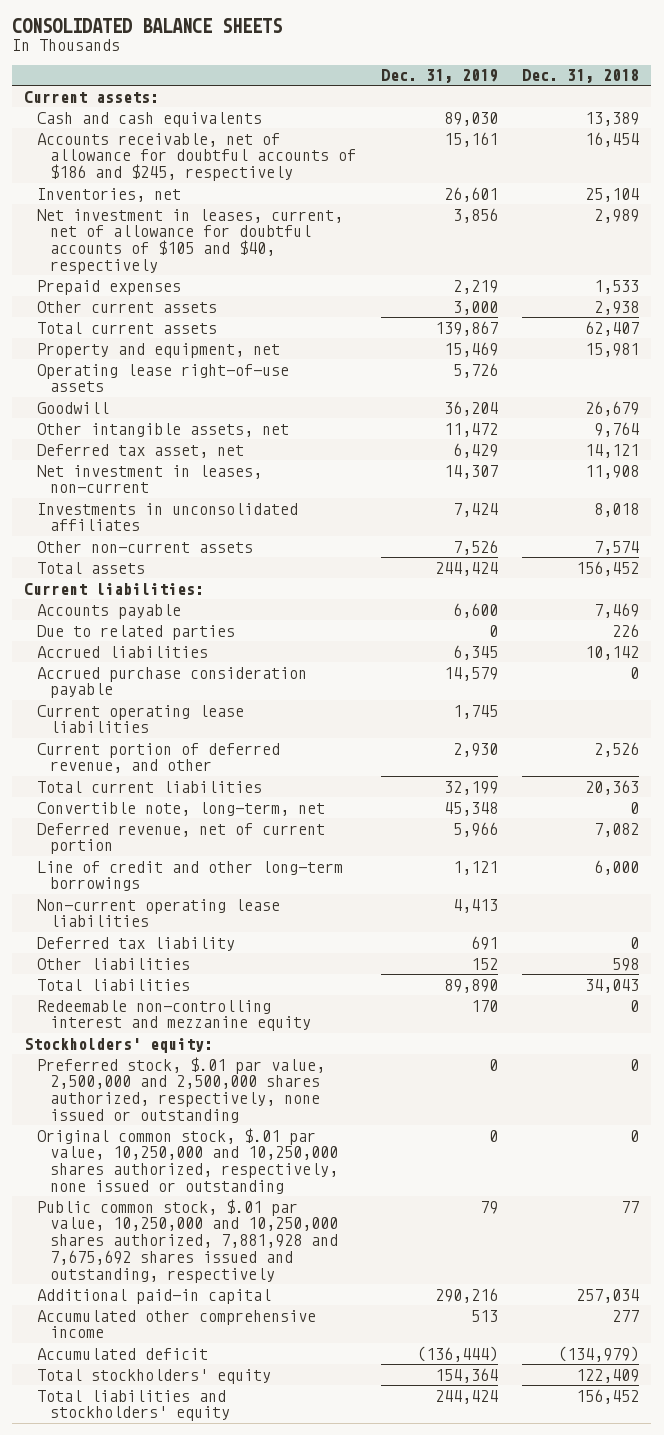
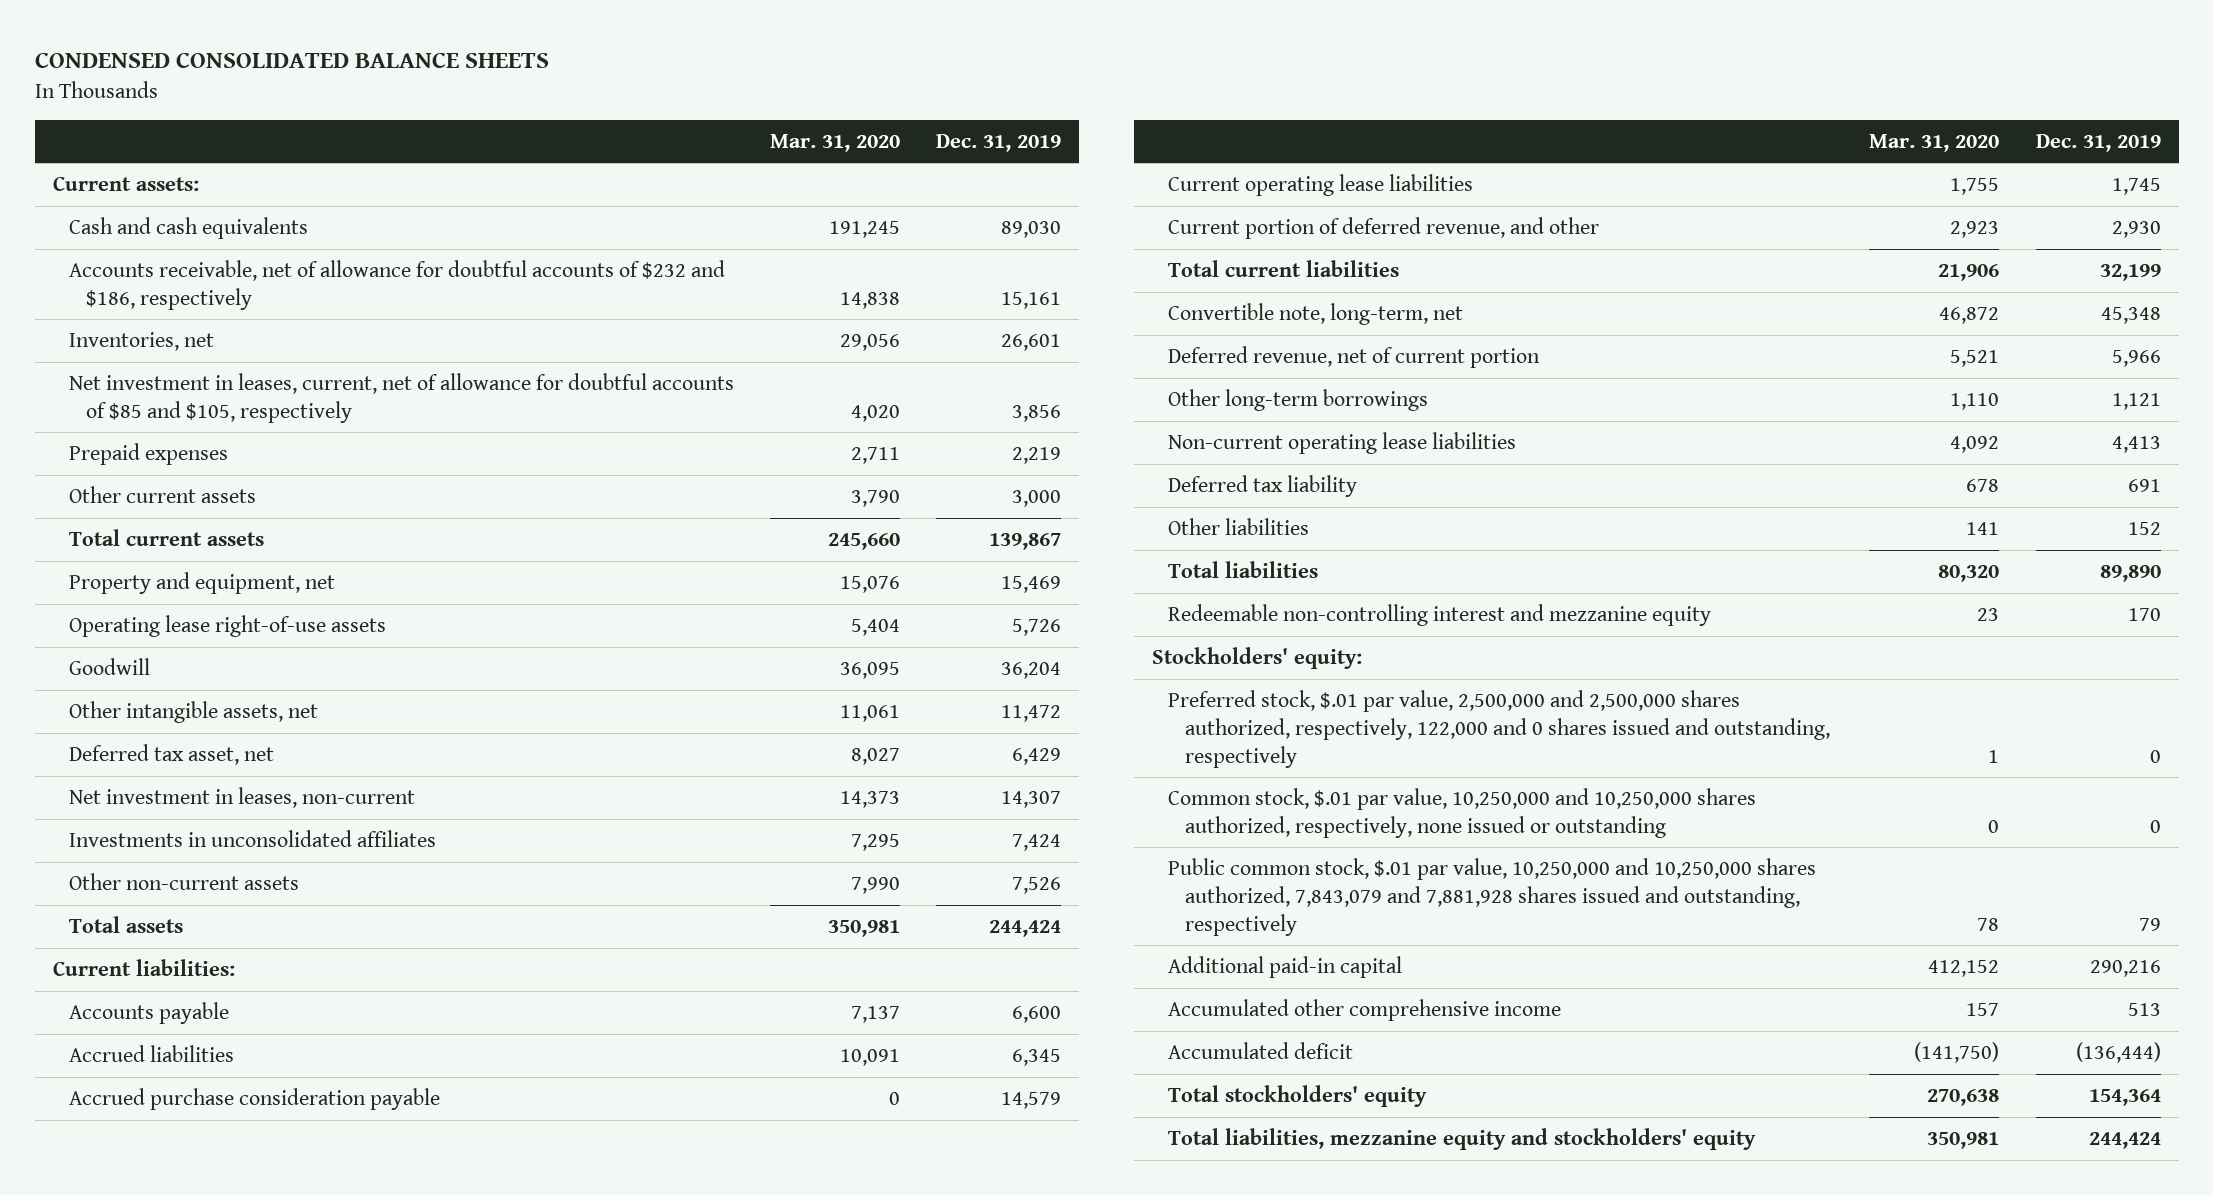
[12,18,283,34] CONSOLIDATED BALANCE SHEETS -> [34,52,549,69] CONDENSED CONSOLIDATED BALANCE SHEETS
[522,69,640,84] Dec. 31, 2018 -> none
none -> [770,133,901,152] Mar. 31, 2020
[37,132,357,182] Accounts receivable, net of allowance for doubtful accounts of $186 and $245, respectively -> [69,260,726,310] Accounts receivable, net of allowance for doubtful accounts of $232 and $186, respectively
[37,208,344,275] Net investment in leases, current, net of allowance for doubtful accounts of $105 and $40, respectively -> [69,373,735,423] Net investment in leases, current, net of allowance for doubtful accounts of $85 and $105, respectively
[37,624,236,640] Due to related parties -> none
[37,860,344,892] Line of credit and other long-term borrowings -> [1168,389,1429,412] Other long-term borrowings
[37,1056,326,1124] Preferred stock, $.01 par value, 2,500,000 and 2,500,000 shares authorized, respectively, none issued or outstanding -> [1168,690,1830,768] Preferred stock, $.01 par value, 2,500,000 and 2,500,000 shares authorized, respectively, 122,000 and 0 shares issued and outstanding, respectively
[37,1127,339,1195] Original common stock, $.01 par value, 10,250,000 and 10,250,000 shares authorized, respectively, none issued or outstanding -> [1168,788,1757,838] Common stock, $.01 par value, 10,250,000 and 10,250,000 shares authorized, respectively, none issued or outstanding
[37,1198,339,1284] Public common stock, $.01 par value, 10,250,000 and 10,250,000 shares authorized, 7,881,928 and 7,675,692 shares issued and outstanding, respectively -> [1168,858,1817,936] Public common stock, $.01 par value, 10,250,000 and 10,250,000 shares authorized, 7,843,079 and 7,881,928 shares issued and outstanding, respectively
[37,1389,231,1422] Total liabilities and stockholders' equity -> [1168,1128,1757,1151] Total liabilities, mezzanine equity and stockholders' equity

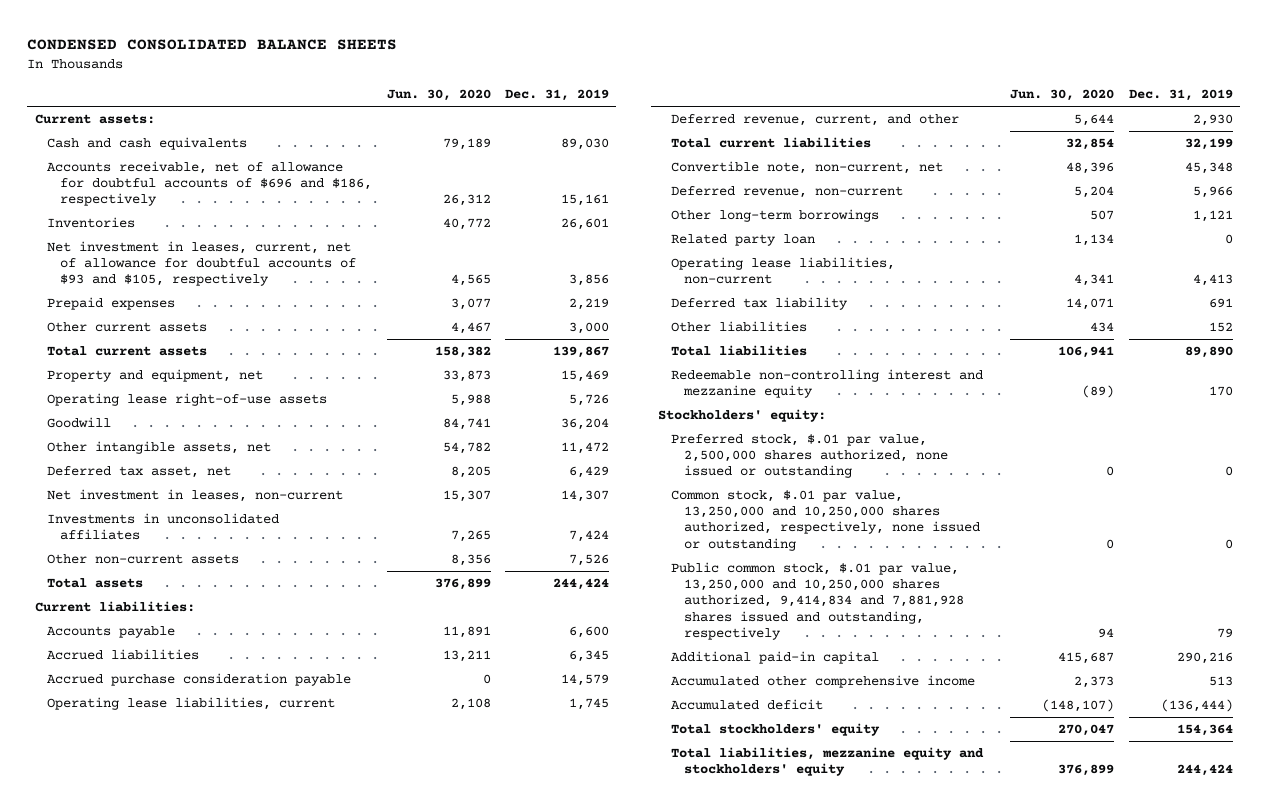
[770,133,901,152] Mar. 31, 2020 -> none
none -> [386,89,491,102] Jun. 30, 2020
[69,260,726,310] Accounts receivable, net of allowance for doubtful accounts of $232 and $186, respectively -> [47,161,373,207] Accounts receivable, net of allowance for doubtful accounts of $696 and $186, respectively
[69,332,215,352] Inventories, net -> [47,217,136,229] Inventories
[69,373,735,423] Net investment in leases, current, net of allowance for doubtful accounts of $85 and $105, respectively -> [47,241,357,287] Net investment in leases, current, net of allowance for doubtful accounts of $93 and $105, respectively
[1168,174,1474,197] Current operating lease liabilities -> [47,697,336,711] Operating lease liabilities, current
[1168,217,1600,240] Current portion of deferred revenue, and other -> [671,114,960,127] Deferred revenue, current, and other
[1168,303,1464,326] Convertible note, long-term, net -> [671,161,944,175] Convertible note, non-current, net
[1168,346,1541,369] Deferred revenue, net of current portion -> [671,186,904,199] Deferred revenue, non-current
none -> [671,234,816,247] Related party loan
[1168,432,1517,455] Non-current operating lease liabilities -> [671,257,896,285] Operating lease liabilities, non-current
[1168,690,1830,768] Preferred stock, $.01 par value, 2,500,000 and 2,500,000 shares authorized, respectively, 122,000 and 0 shares issued and outstanding, respectively -> [671,434,948,479] Preferred stock, $.01 par value, 2,500,000 shares authorized, none issued or outstanding
[1168,788,1757,838] Common stock, $.01 par value, 10,250,000 and 10,250,000 shares authorized, respectively, none issued or outstanding -> [671,490,980,551] Common stock, $.01 par value, 13,250,000 and 10,250,000 shares authorized, respectively, none issued or outstanding
[1168,858,1817,936] Public common stock, $.01 par value, 10,250,000 and 10,250,000 shares authorized, 7,843,079 and 7,881,928 shares issued and outstanding, respectively -> [671,562,964,640] Public common stock, $.01 par value, 13,250,000 and 10,250,000 shares authorized, 9,414,834 and 7,881,928 shares issued and outstanding, respectively

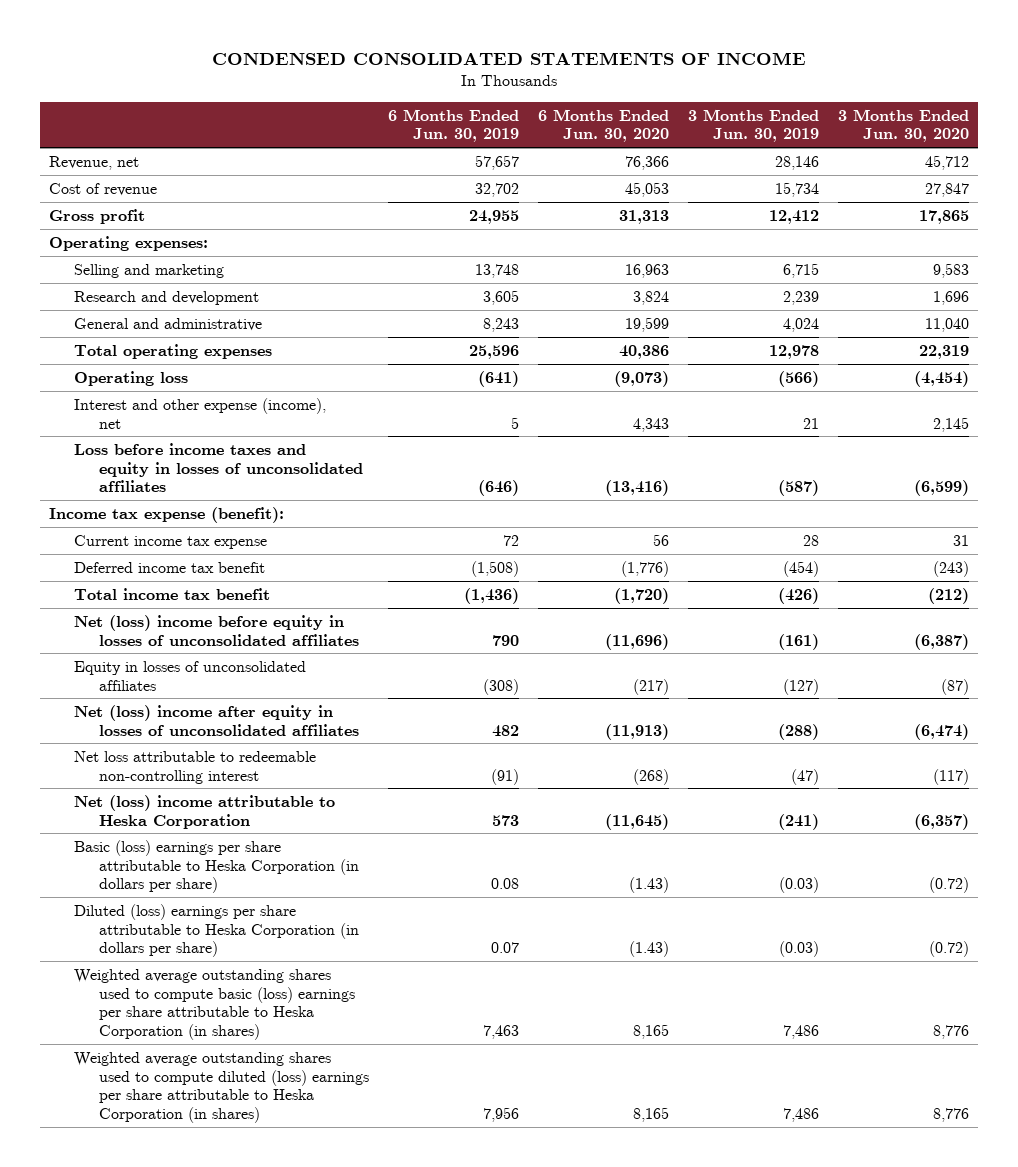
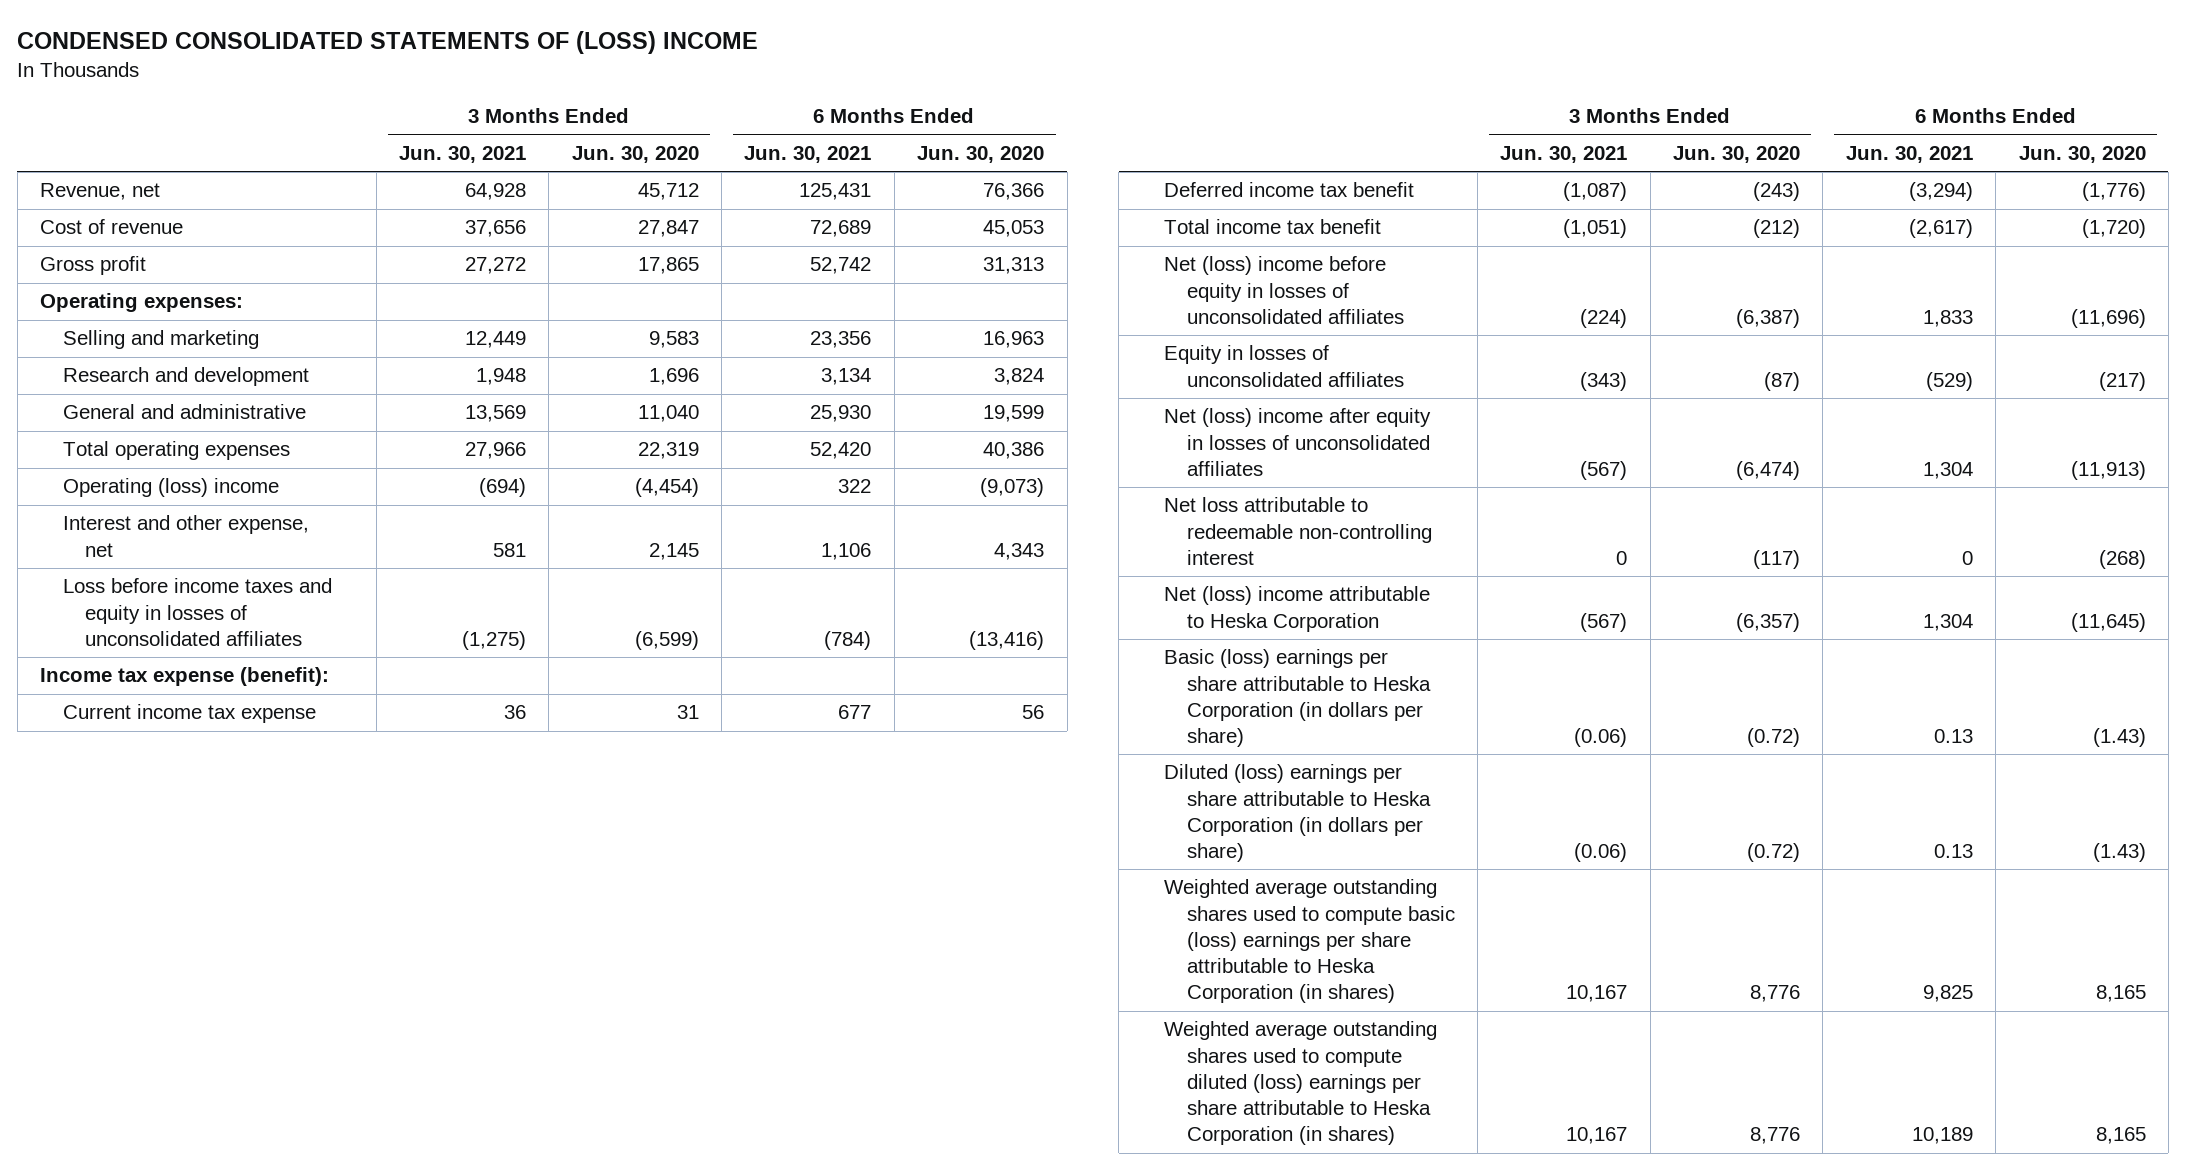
[212,51,807,65] CONDENSED CONSOLIDATED STATEMENTS OF INCOME -> [17,31,759,55] CONDENSED CONSOLIDATED STATEMENTS OF (LOSS) INCOME
[388,108,520,143] 6 Months Ended Jun. 30, 2019 -> none
[688,108,820,143] 3 Months Ended Jun. 30, 2019 -> none
none -> [398,145,526,163] Jun. 30, 2021
none -> [744,145,872,163] Jun. 30, 2021
[74,370,189,386] Operating loss -> [62,478,279,498] Operating (loss) income
[74,397,327,429] Interest and other expense (income), net -> [62,515,309,557] Interest and other expense, net

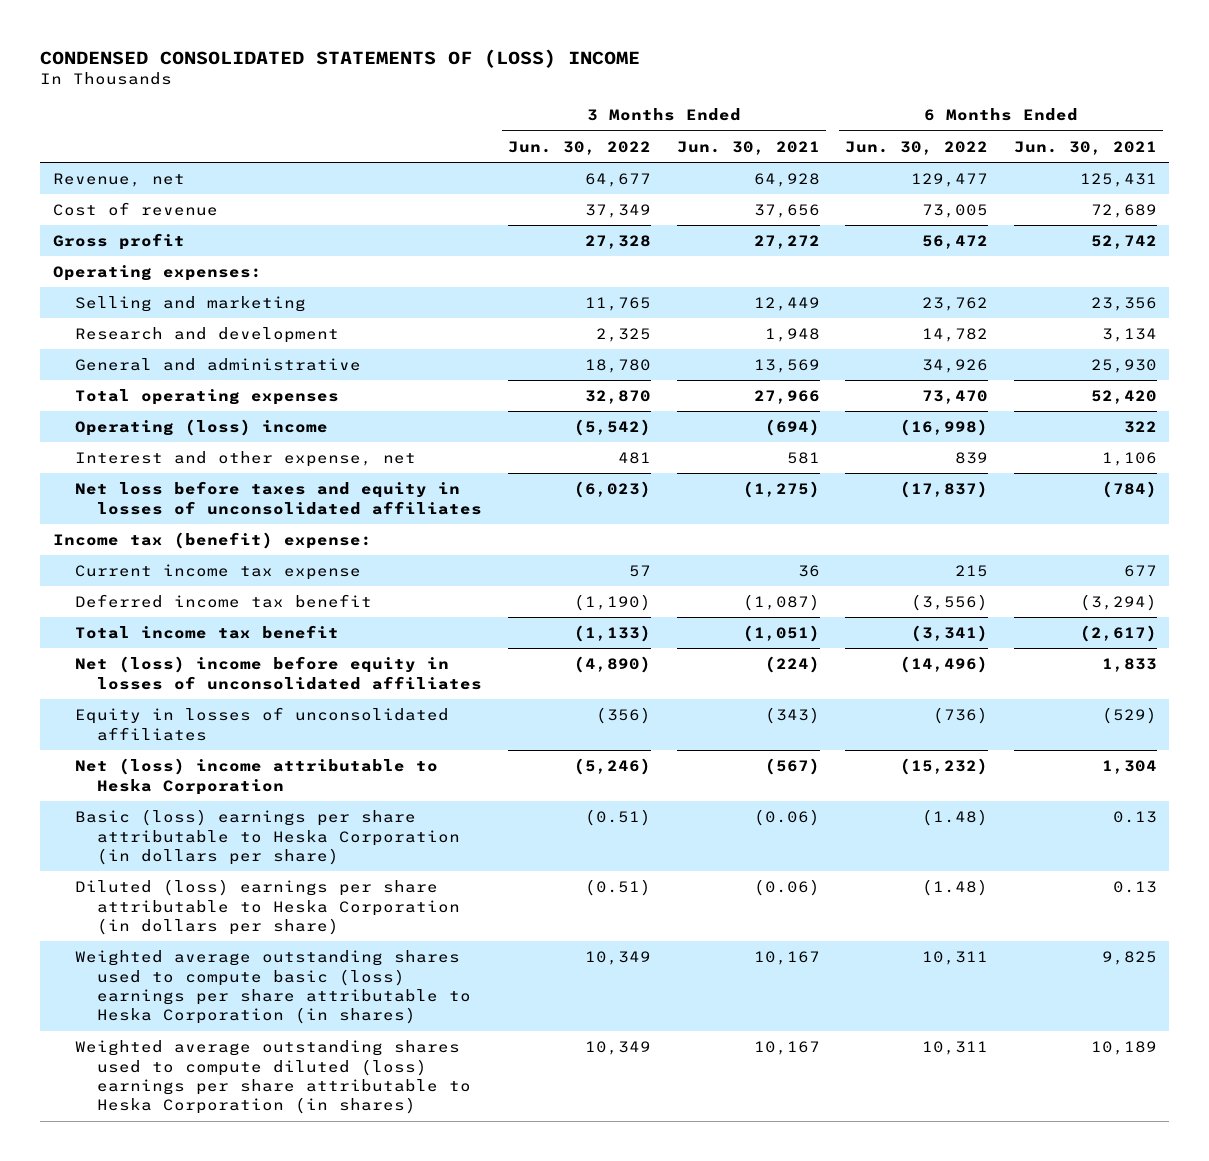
[571,145,699,163] Jun. 30, 2020 -> none
[917,145,1045,163] Jun. 30, 2020 -> none
none -> [507,140,651,155] Jun. 30, 2022
none -> [845,140,989,155] Jun. 30, 2022
[62,578,332,646] Loss before income taxes and equity in losses of unconsolidated affiliates -> [75,481,483,515] Net loss before taxes and equity in losses of unconsolidated affiliates
[40,667,330,687] Income tax expense (benefit): -> [52,532,372,550] Income tax (benefit) expense:
[1164,408,1432,476] Net (loss) income after equity in losses of unconsolidated affiliates -> none
[1164,497,1432,565] Net loss attributable to redeemable non-controlling interest -> none

